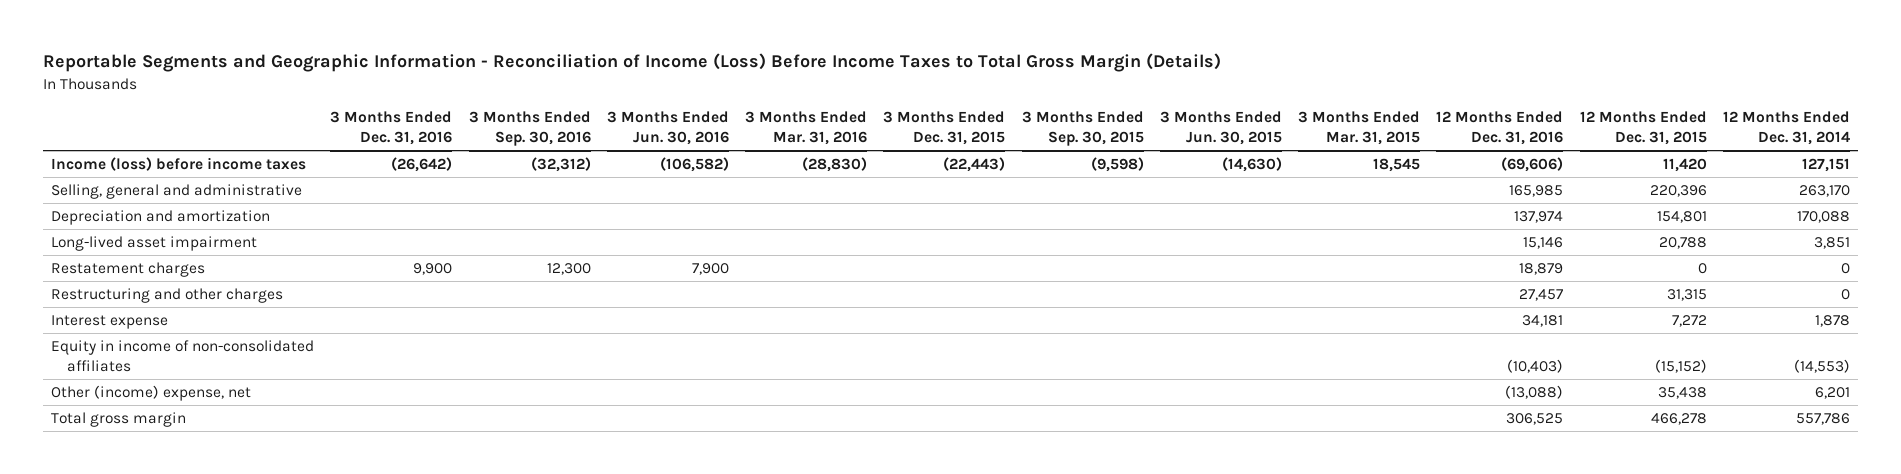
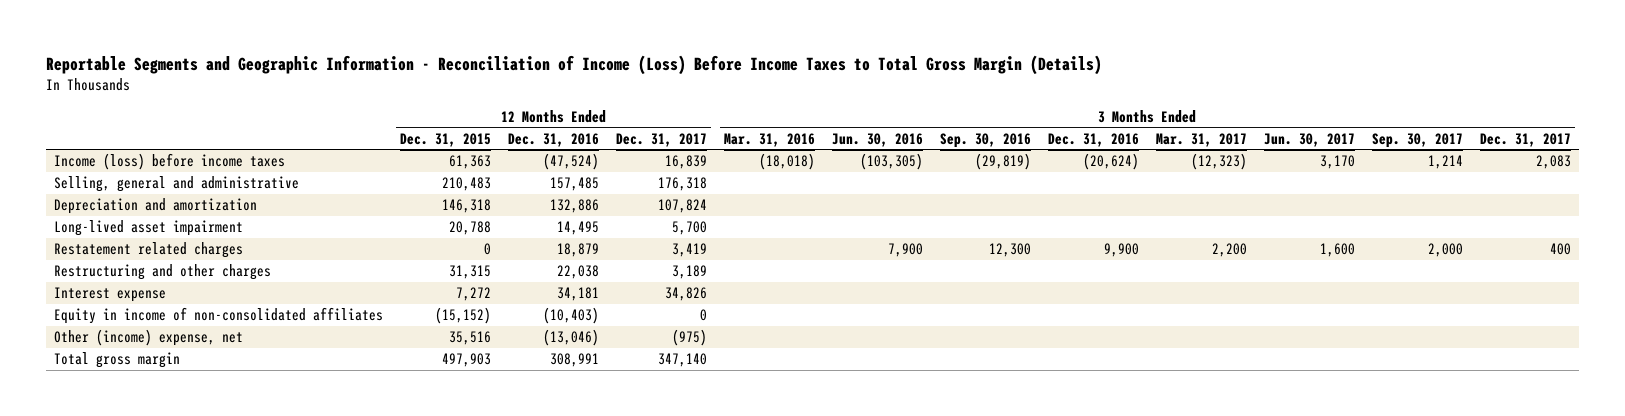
[883,111,1006,146] 3 Months Ended Dec. 31, 2015 -> none
[1021,111,1144,147] 3 Months Ended Sep. 30, 2015 -> none
[1159,111,1282,146] 3 Months Ended Jun. 30, 2015 -> none
[1298,111,1421,146] 3 Months Ended Mar. 31, 2015 -> none
[1722,111,1850,146] 12 Months Ended Dec. 31, 2014 -> none
none -> [616,132,708,147] Dec. 31, 2017
none -> [1155,132,1247,147] Mar. 31, 2017
none -> [1263,132,1355,147] Jun. 30, 2017
none -> [1371,132,1463,148] Sep. 30, 2017
none -> [1479,132,1571,147] Dec. 31, 2017
[391,157,453,173] (26,642) -> [1082,153,1139,171] (20,624)
[530,157,591,173] (32,312) -> [974,153,1031,171] (29,819)
[659,157,729,173] (106,582) -> [860,153,924,171] (103,305)
[802,157,868,173] (28,830) -> [759,153,816,171] (18,018)
[1501,157,1564,173] (69,606) -> [543,153,600,171] (47,524)
[1662,158,1707,173] 11,420 -> [449,155,492,170] 61,363
[1509,185,1564,198] 165,985 -> [550,177,600,192] 157,485
[1649,185,1707,198] 220,396 -> [442,177,492,192] 210,483
[1514,211,1564,224] 137,974 -> [550,199,600,214] 132,886
[1656,211,1707,224] 154,801 -> [442,199,492,214] 146,318
[1523,237,1564,250] 15,146 -> [557,221,600,236] 14,495
[51,262,206,278] Restatement charges -> [54,242,244,259] Restatement related charges
[1519,289,1564,302] 27,457 -> [557,265,600,280] 22,038
[1505,385,1564,400] (13,088) -> [543,329,600,347] (13,046)
[1657,387,1707,400] 35,438 -> [449,331,492,346] 35,516
[1506,413,1564,426] 306,525 -> [550,353,600,368] 308,991
[1650,413,1707,426] 466,278 -> [442,353,492,368] 497,903

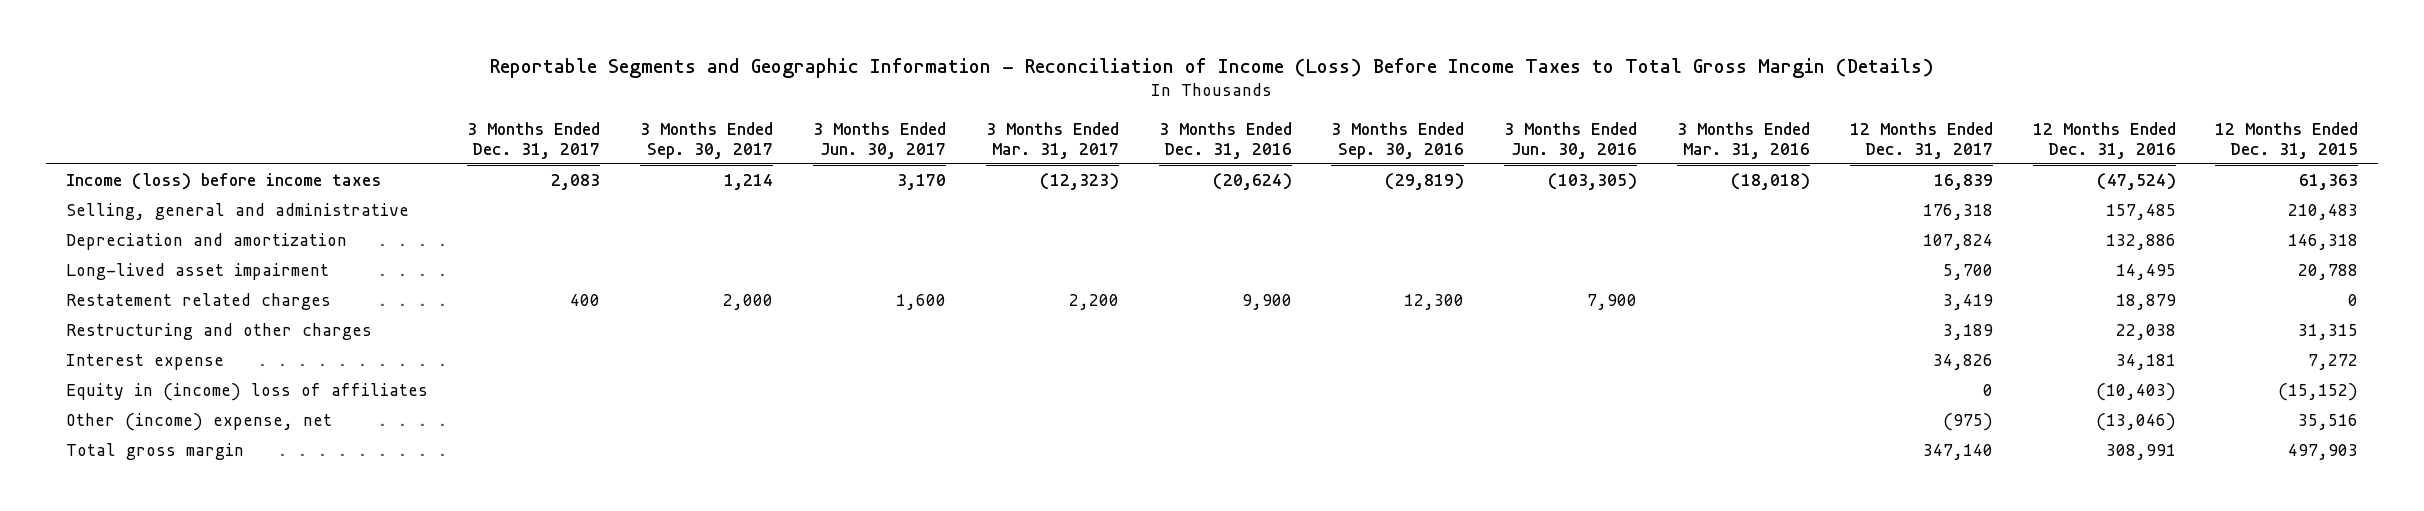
[54,307,384,325] Equity in income of non-consolidated affiliates -> [65,383,428,402] Equity in (income) loss of affiliates

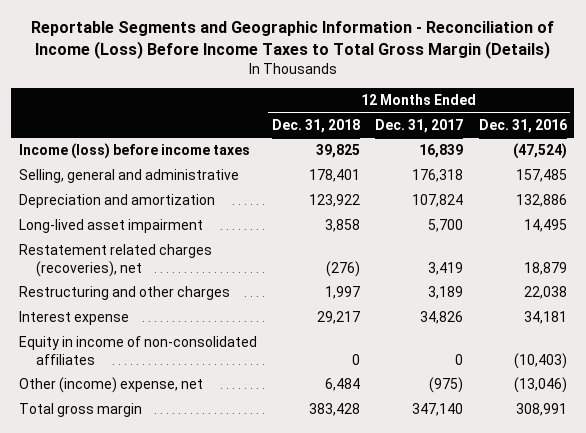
[467,121,601,159] 3 Months Ended Dec. 31, 2017 -> none
[640,121,774,159] 3 Months Ended Sep. 30, 2017 -> none
[813,121,947,159] 3 Months Ended Jun. 30, 2017 -> none
[985,121,1119,159] 3 Months Ended Mar. 31, 2017 -> none
[1158,121,1292,159] 3 Months Ended Dec. 31, 2016 -> none
[1331,121,1465,159] 3 Months Ended Sep. 30, 2016 -> none
[1504,121,1638,159] 3 Months Ended Jun. 30, 2016 -> none
[1677,121,1811,159] 3 Months Ended Mar. 31, 2016 -> none
[2215,121,2359,159] 12 Months Ended Dec. 31, 2015 -> none
none -> [272,118,361,133] Dec. 31, 2018
[65,293,331,311] Restatement related charges -> [19,244,213,277] Restatement related charges (recoveries), net
[65,383,428,402] Equity in (income) loss of affiliates -> [19,336,258,365] Equity in income of non-consolidated affiliates

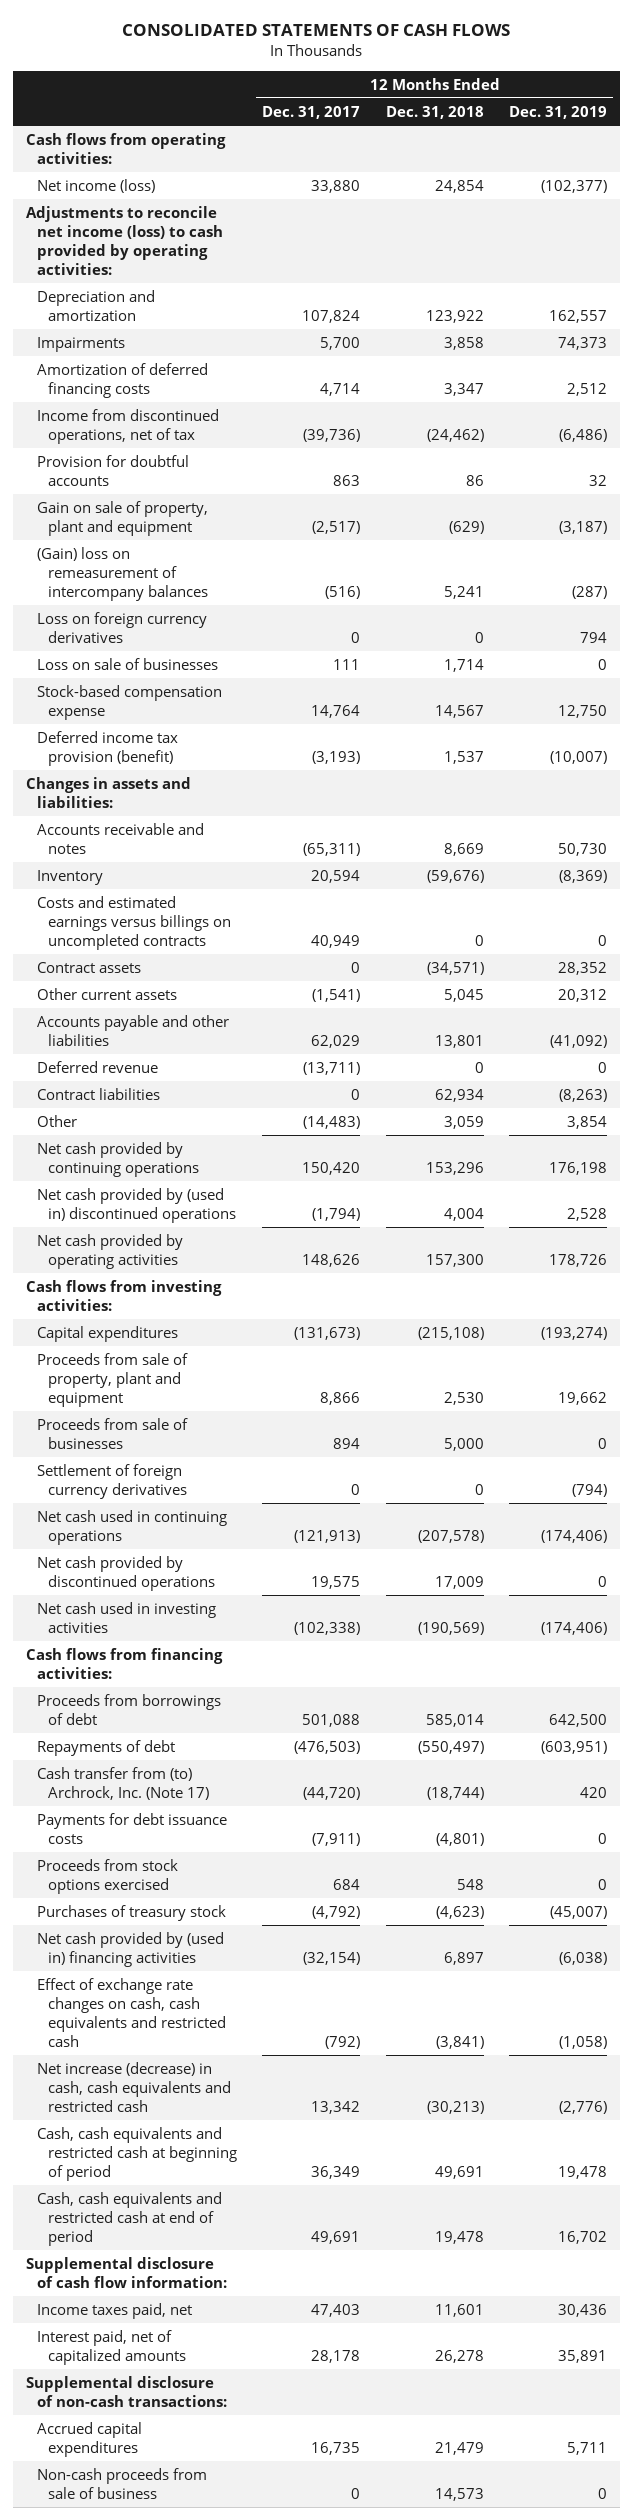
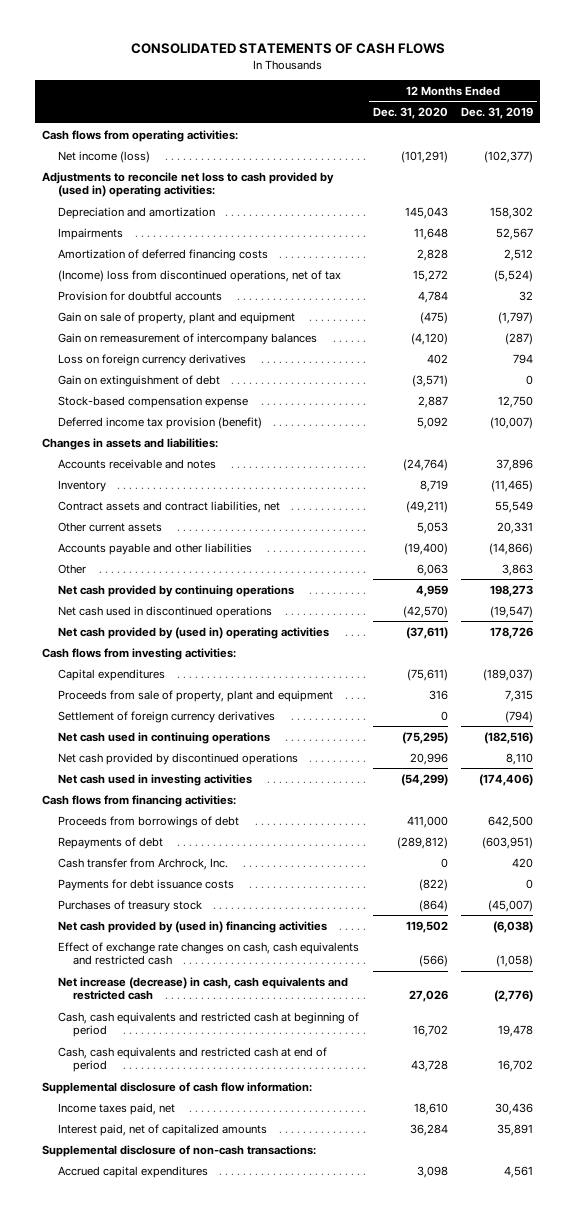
[262,105,361,119] Dec. 31, 2017 -> none
[385,105,484,119] Dec. 31, 2018 -> none
none -> [372,107,448,120] Dec. 31, 2020
[25,205,223,275] Adjustments to reconcile net income (loss) to cash provided by operating activities: -> [42,171,335,198] Adjustments to reconcile net loss to cash provided by (used in) operating activities:
[548,309,607,323] 162,557 -> [490,206,534,219] 158,302
[557,336,607,350] 74,373 -> [496,227,534,240] 52,567
[36,408,219,444] Income from discontinued operations, net of tax -> [57,269,341,282] (Income) loss from discontinued operations, net of tax
[558,428,607,442] (6,486) -> [494,269,534,282] (5,524)
[558,520,607,534] (3,187) -> [498,311,534,324] (1,797)
[36,546,208,601] (Gain) loss on remeasurement of intercompany balances -> [57,332,317,345] Gain on remeasurement of intercompany balances
[36,657,218,670] Loss on sale of businesses -> none
none -> [57,374,220,387] Gain on extinguishment of debt
[36,895,231,950] Costs and estimated earnings versus billings on uncompleted contracts -> none
[36,961,141,973] Contract assets -> none
[36,1060,158,1073] Deferred revenue -> none
[36,1087,160,1100] Contract liabilities -> none
[557,842,607,856] 50,730 -> [496,458,534,471] 37,896
[558,869,607,883] (8,369) -> [491,479,534,492] (11,465)
none -> [57,500,280,513] Contract assets and contract liabilities, net
[557,988,607,1002] 20,312 -> [497,521,534,534] 20,331
[549,1034,607,1048] (41,092) -> [489,542,534,555] (14,866)
[566,1115,607,1129] 3,854 -> [502,563,534,576] 3,863
[548,1161,607,1175] 176,198 -> [490,584,534,597] 198,273
[36,1187,236,1223] Net cash provided by (used in) discontinued operations -> [57,605,272,618] Net cash used in discontinued operations
[566,1207,607,1221] 2,528 -> [490,605,534,618] (19,547)
[36,1233,183,1269] Net cash provided by operating activities -> [57,626,329,639] Net cash provided by (used in) operating activities
[36,1417,188,1449] Proceeds from sale of businesses -> none
[540,1326,607,1340] (193,274) -> [483,668,534,681] (189,037)
[557,1391,607,1405] 19,662 -> [505,689,534,702] 7,315
[540,1529,607,1543] (174,406) -> [484,731,534,744] (182,516)
[597,1575,607,1587] 0 -> [506,752,534,765] 8,110
[36,1766,209,1800] Cash transfer from (to) Archrock, Inc. (Note 17) -> [57,857,228,870] Cash transfer from Archrock, Inc.
[36,1858,178,1894] Proceeds from stock options exercised -> none
[36,2467,207,2499] Non-cash proceeds from sale of business -> none
[566,2441,607,2455] 5,711 -> [504,1165,534,1178] 4,561

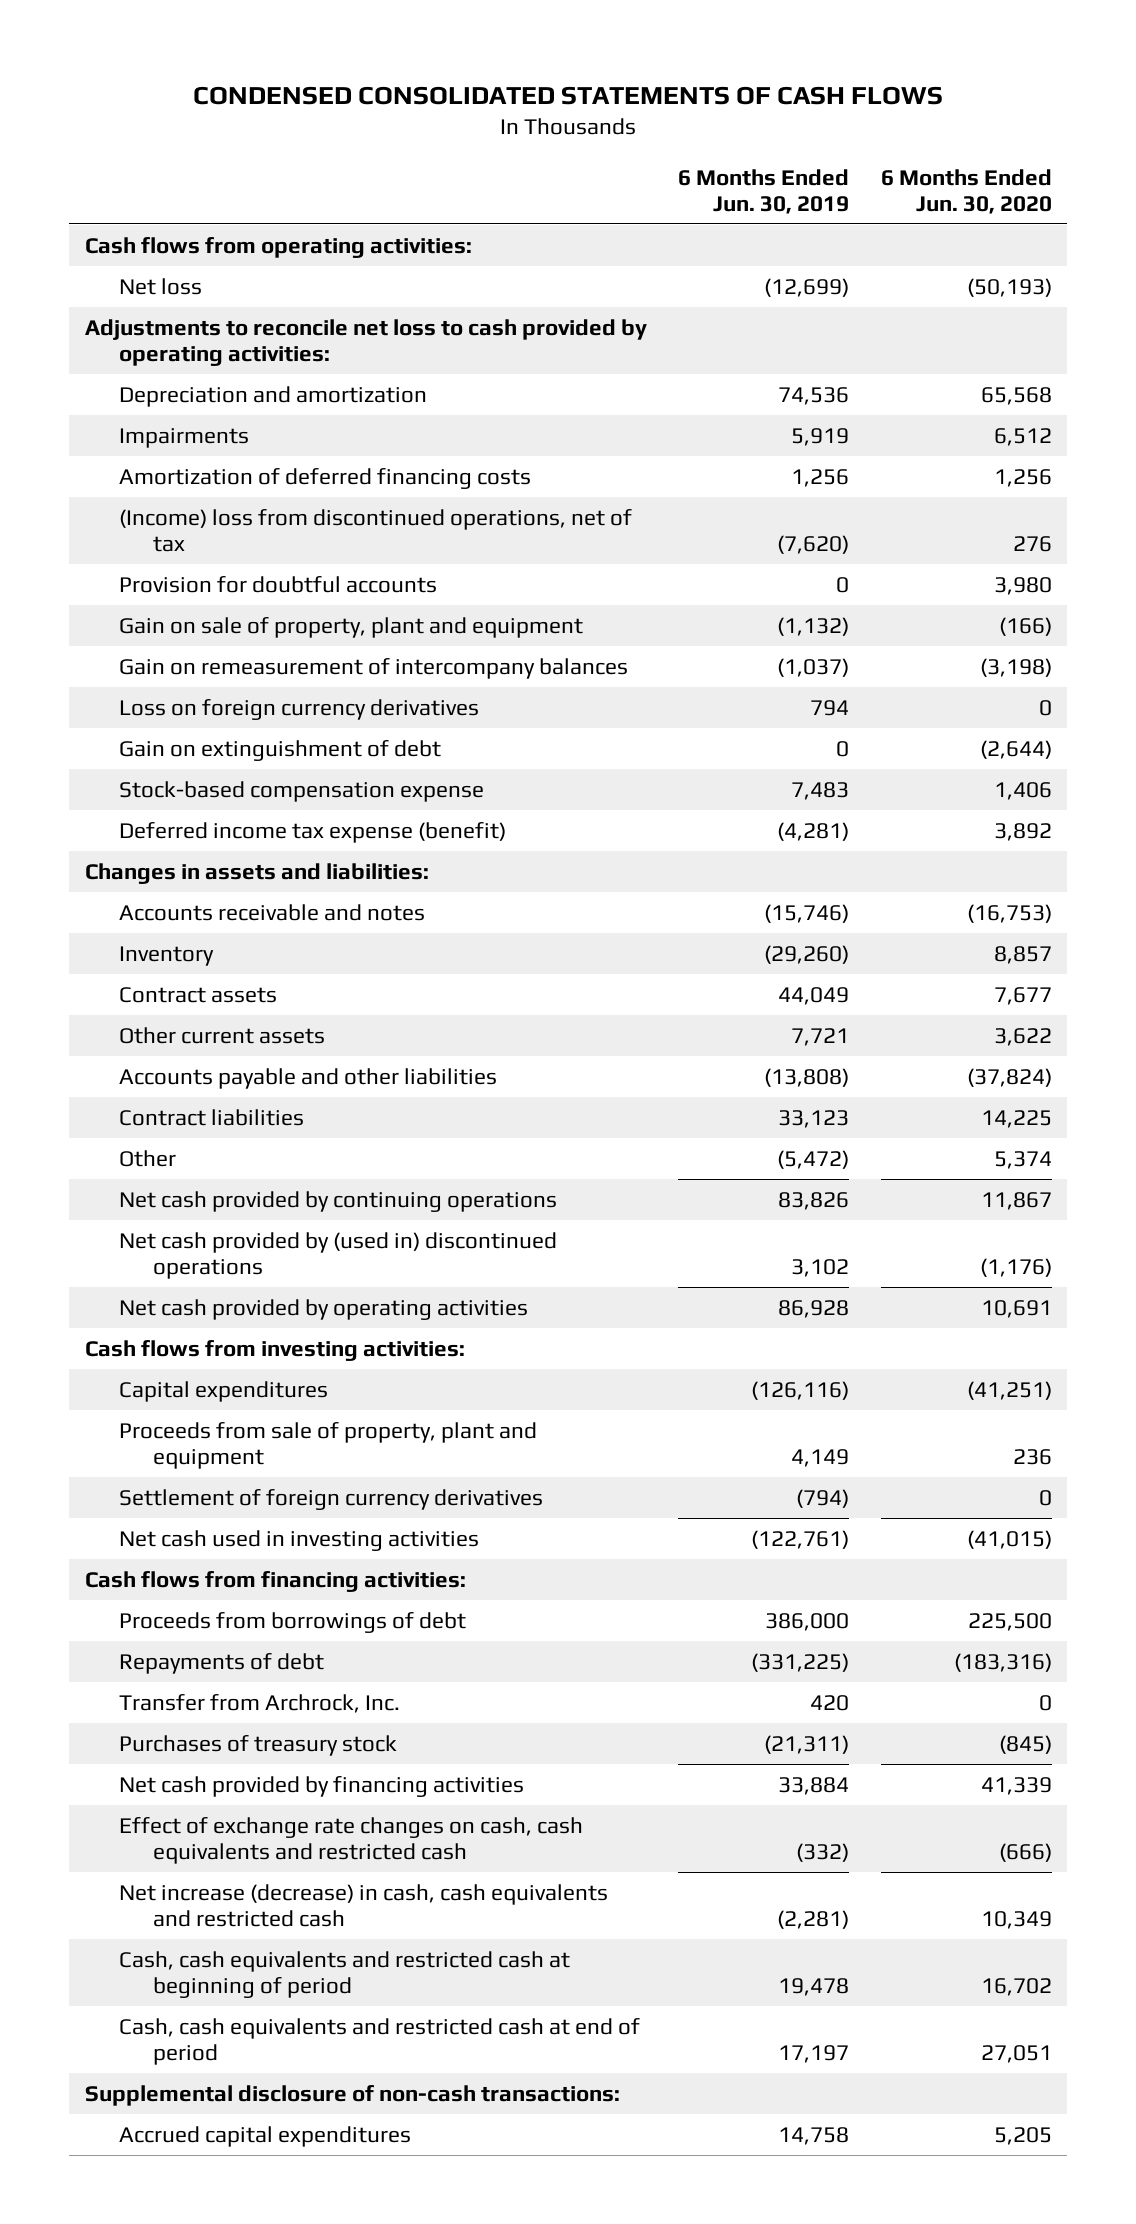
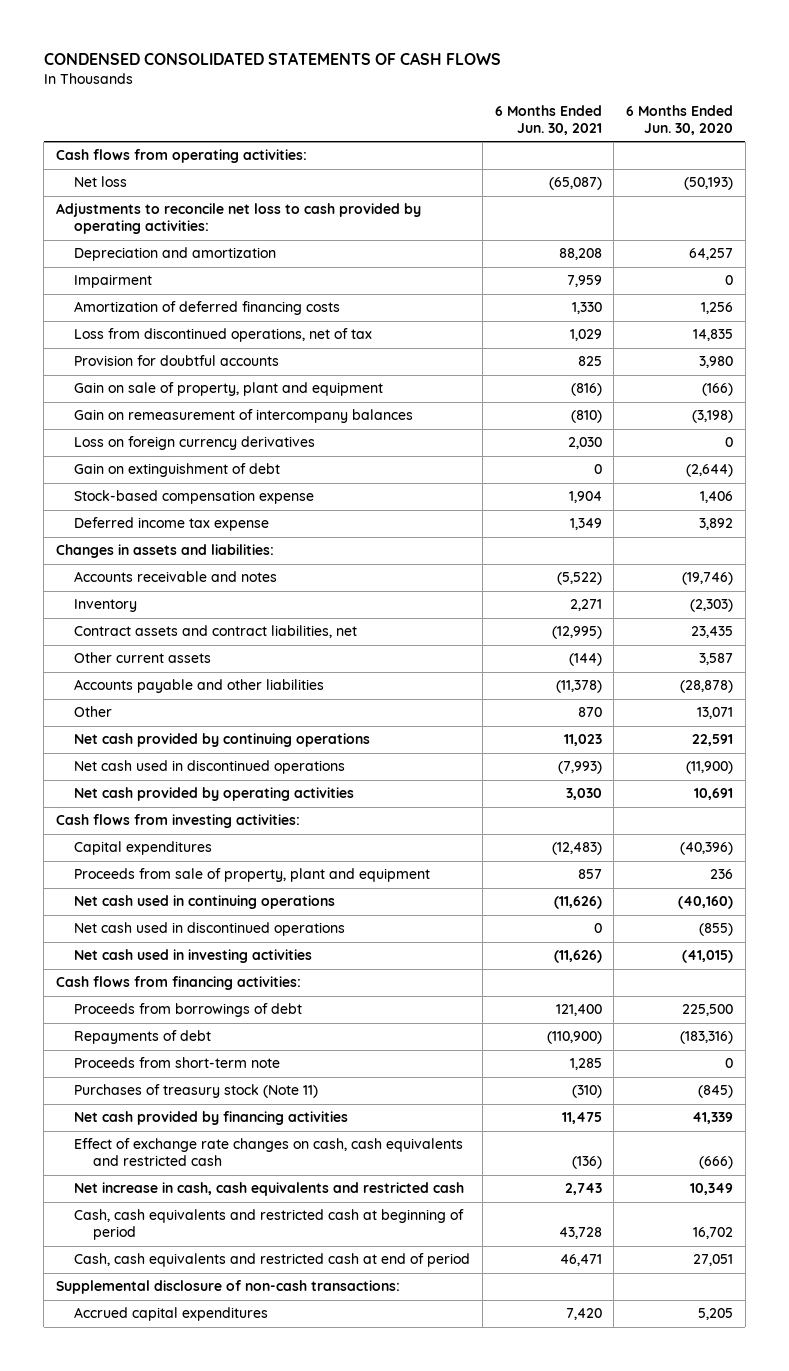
[678,168,850,214] 6 Months Ended Jun. 30, 2019 -> none
none -> [494,104,602,135] 6 Months Ended Jun. 30, 2021
[980,386,1052,405] 65,568 -> [688,248,733,261] 64,257
[119,427,250,448] Impairments -> [74,274,153,289] Impairment
[993,427,1052,446] 6,512 -> [724,275,733,286] 0
[119,508,633,552] (Income) loss from discontinued operations, net of tax -> [74,328,373,343] Loss from discontinued operations, net of tax
[1012,535,1052,552] 276 -> [692,329,733,342] 14,835
[119,821,507,843] Deferred income tax expense (benefit) -> [74,517,270,532] Deferred income tax expense
[119,986,278,1003] Contract assets -> none
[119,1108,305,1126] Contract liabilities -> none
[966,903,1052,923] (16,753) -> [681,572,733,586] (19,746)
[993,945,1052,964] 8,857 -> [689,599,733,613] (2,303)
none -> [74,625,358,639] Contract assets and contract liabilities, net
[993,1027,1052,1046] 3,622 -> [698,653,733,666] 3,587
[966,1067,1052,1087] (37,824) -> [679,680,733,694] (28,878)
[993,1150,1052,1169] 5,374 -> [696,707,733,720] 13,071
[980,1191,1052,1210] 11,867 -> [691,734,733,747] 22,591
[119,1231,558,1279] Net cash provided by (used in) discontinued operations -> [74,760,346,775] Net cash used in discontinued operations
[979,1257,1052,1277] (1,176) -> [685,761,733,775] (11,900)
[966,1380,1052,1400] (41,251) -> [679,842,733,856] (40,396)
[119,1488,544,1510] Settlement of foreign currency derivatives -> none
none -> [74,895,336,910] Net cash used in continuing operations
none -> [74,922,346,937] Net cash used in discontinued operations
[119,1693,401,1713] Transfer from Archrock, Inc. -> none
none -> [74,1057,281,1069] Proceeds from short-term note
[119,1734,398,1756] Purchases of treasury stock -> [74,1084,319,1099] Purchases of treasury stock (Note 11)
[119,1883,609,1927] Net increase (decrease) in cash, cash equivalents and restricted cash -> [74,1182,465,1197] Net increase in cash, cash equivalents and restricted cash

